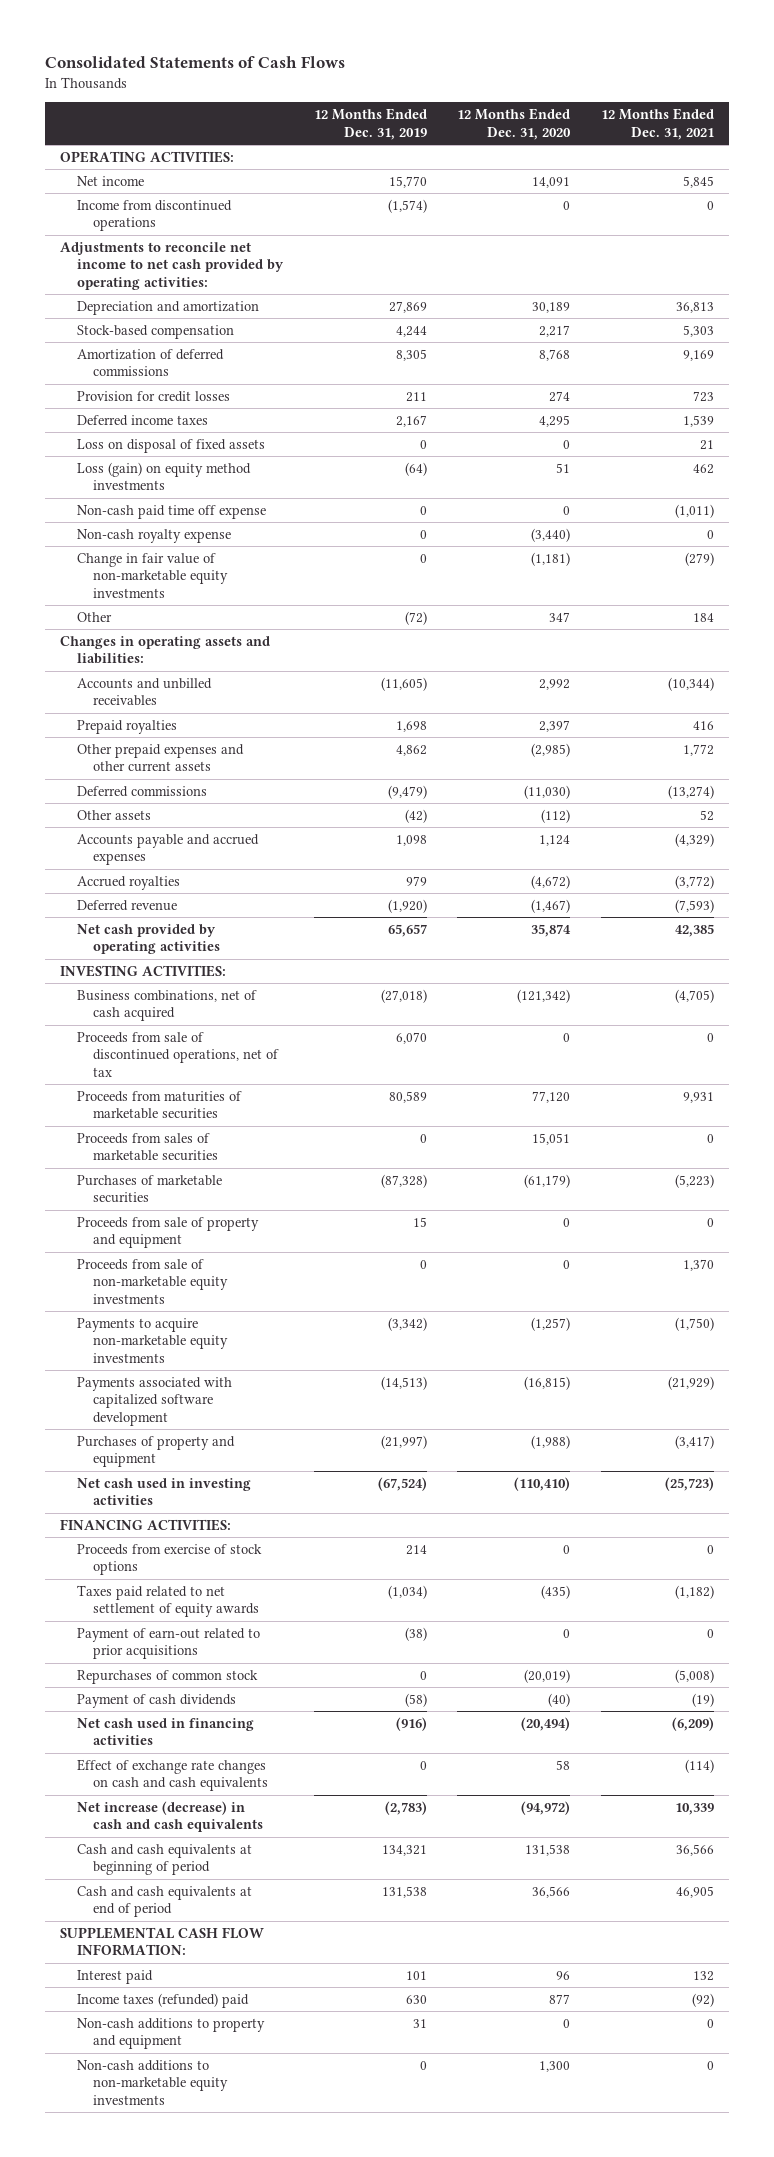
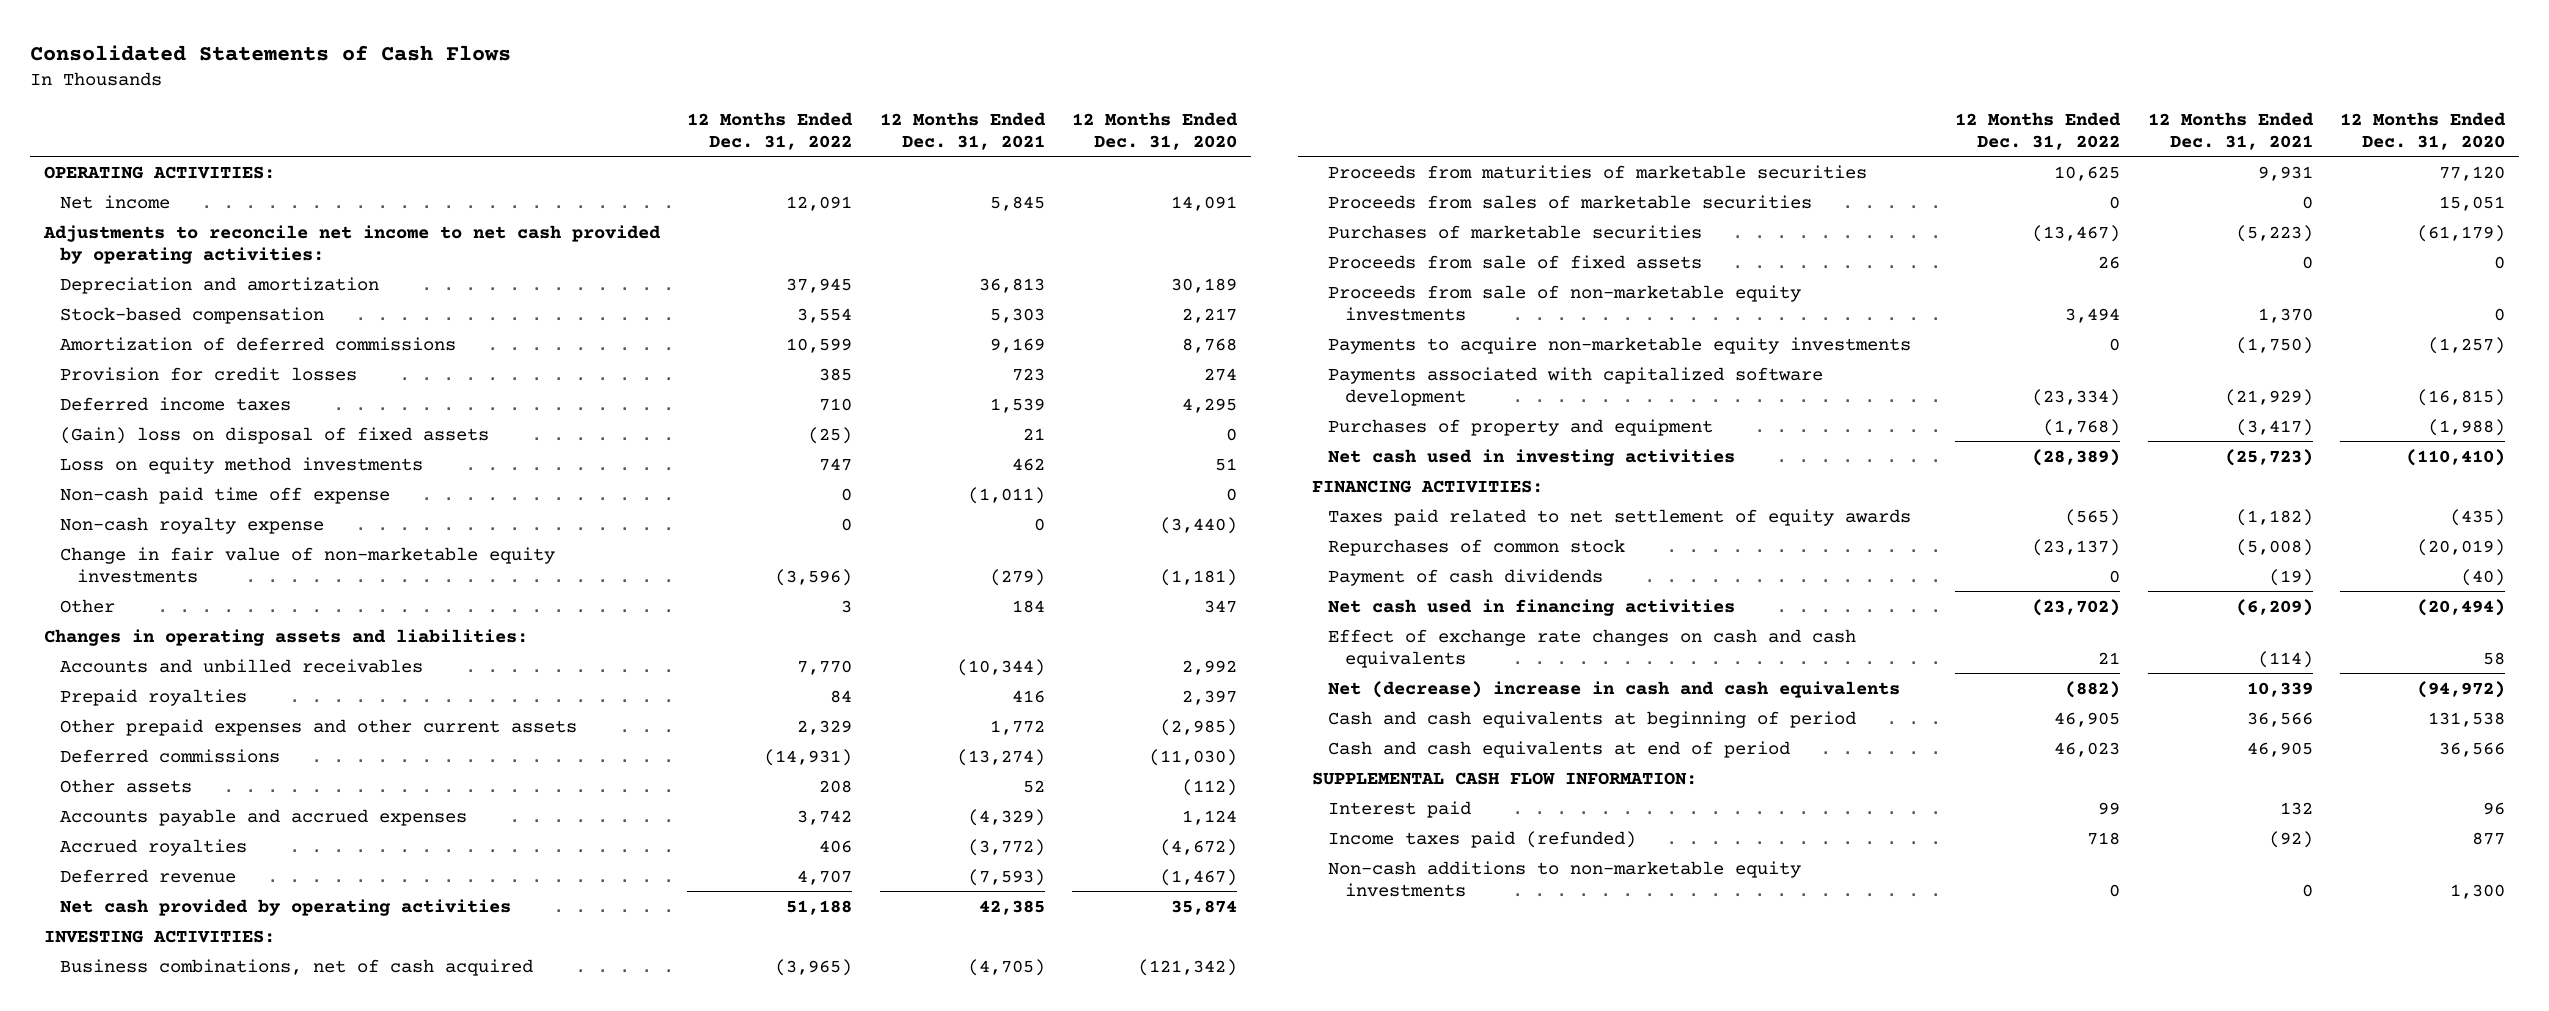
[313,108,427,140] 12 Months Ended Dec. 31, 2019 -> none
none -> [687,111,854,150] 12 Months Ended Dec. 31, 2022
[76,199,232,232] Income from discontinued operations -> none
[76,438,265,453] Loss on disposal of fixed assets -> [60,426,490,444] (Gain) loss on disposal of fixed assets
[76,461,251,491] Loss (gain) on equity method investments -> [60,456,424,474] Loss on equity method investments
[76,1031,280,1077] Proceeds from sale of discontinued operations, net of tax -> none
[76,1216,259,1249] Proceeds from sale of property and equipment -> [1328,254,1703,269] Proceeds from sale of fixed assets
[76,1543,262,1576] Proceeds from exercise of stock options -> none
[76,1627,260,1660] Payment of earn-out related to prior acquisitions -> none
[76,1800,264,1833] Net increase (decrease) in cash and cash equivalents -> [1328,680,1901,698] Net (decrease) increase in cash and cash equivalents
[76,2017,265,2050] Non-cash additions to property and equipment -> none
[76,1992,249,2008] Income taxes (refunded) paid -> [1328,830,1637,848] Income taxes paid (refunded)

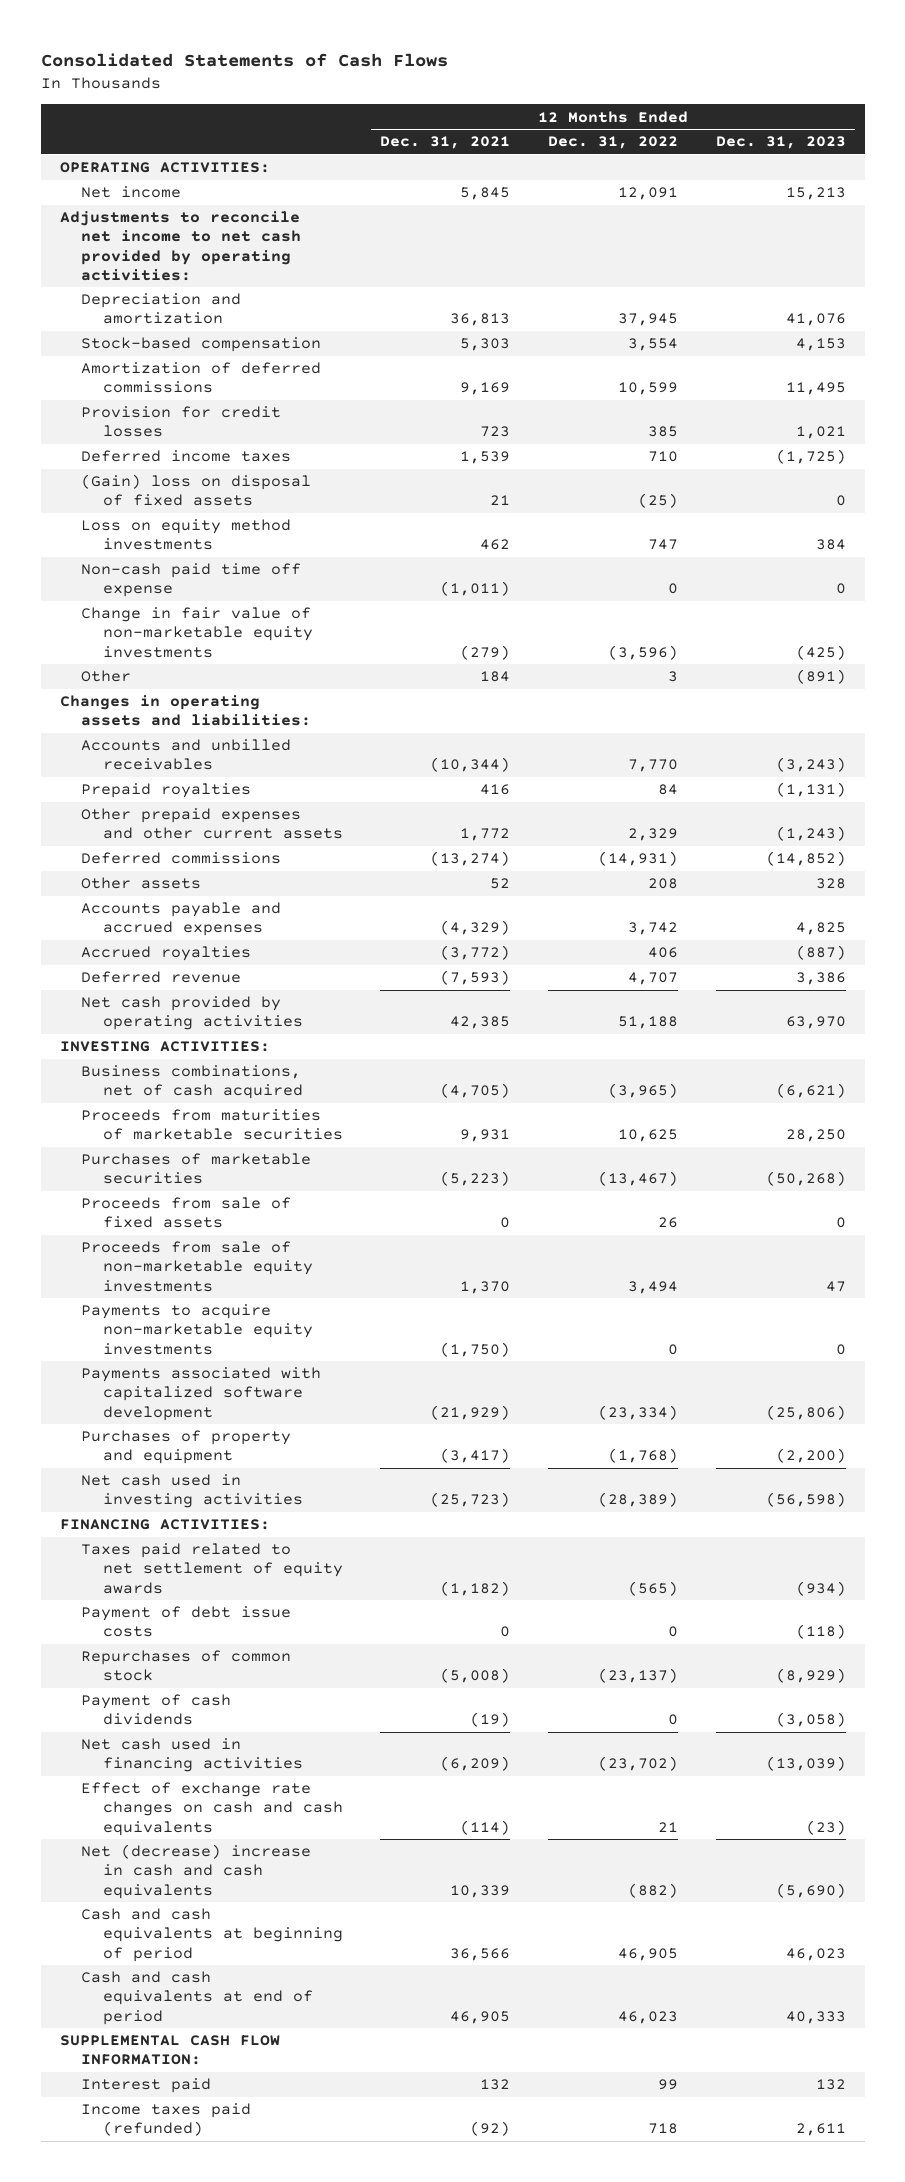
[1072,111,1239,150] 12 Months Ended Dec. 31, 2020 -> none
none -> [715,136,846,150] Dec. 31, 2023
[60,516,325,534] Non-cash royalty expense -> none
[1328,194,1813,209] Proceeds from sales of marketable securities -> none
none -> [81,1606,292,1638] Payment of debt issue costs
[1328,860,1802,897] Non-cash additions to non-marketable equity investments -> none

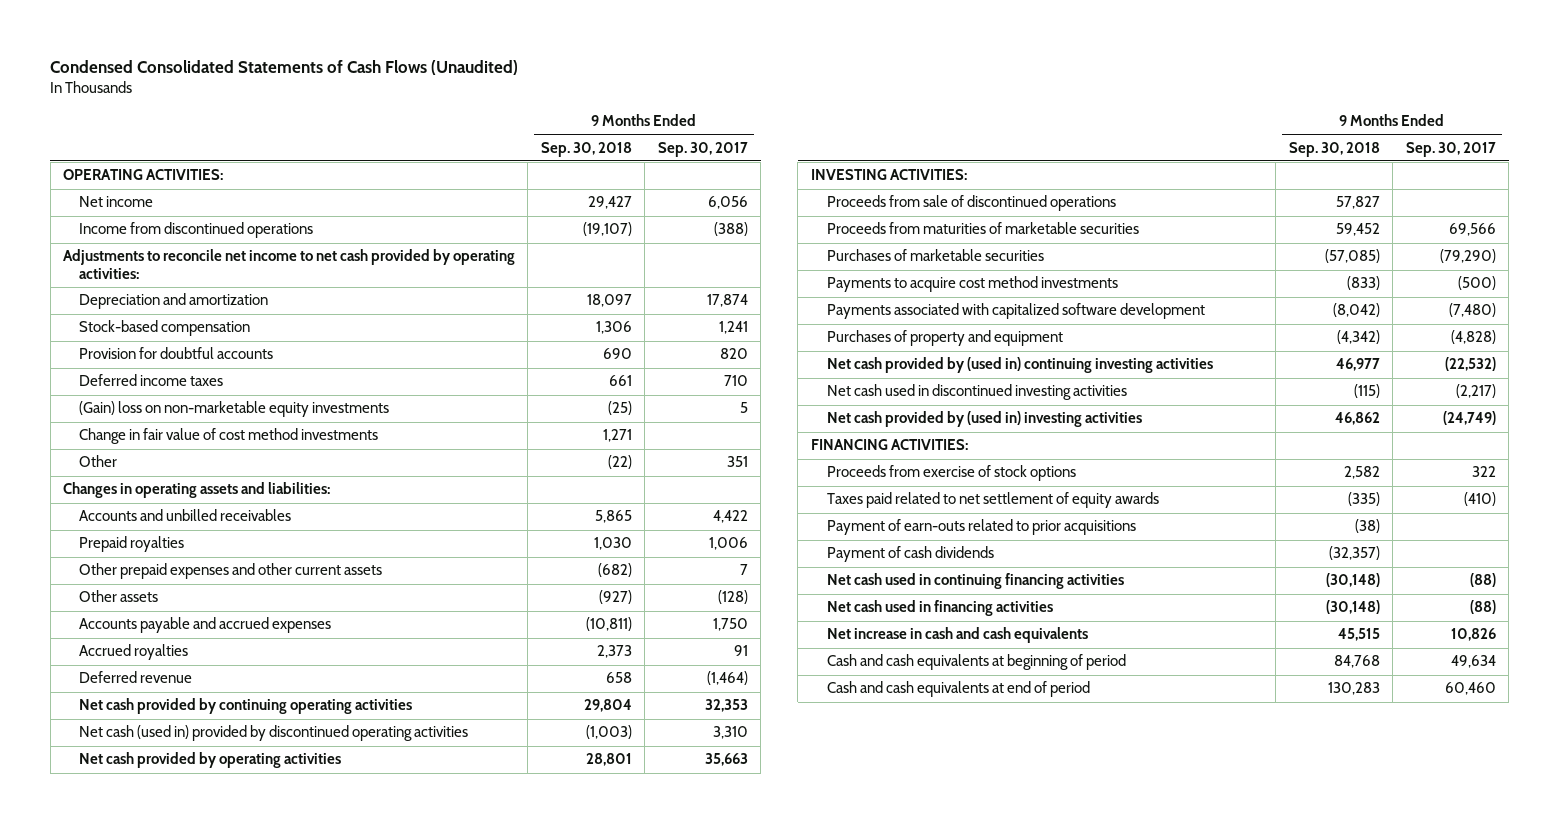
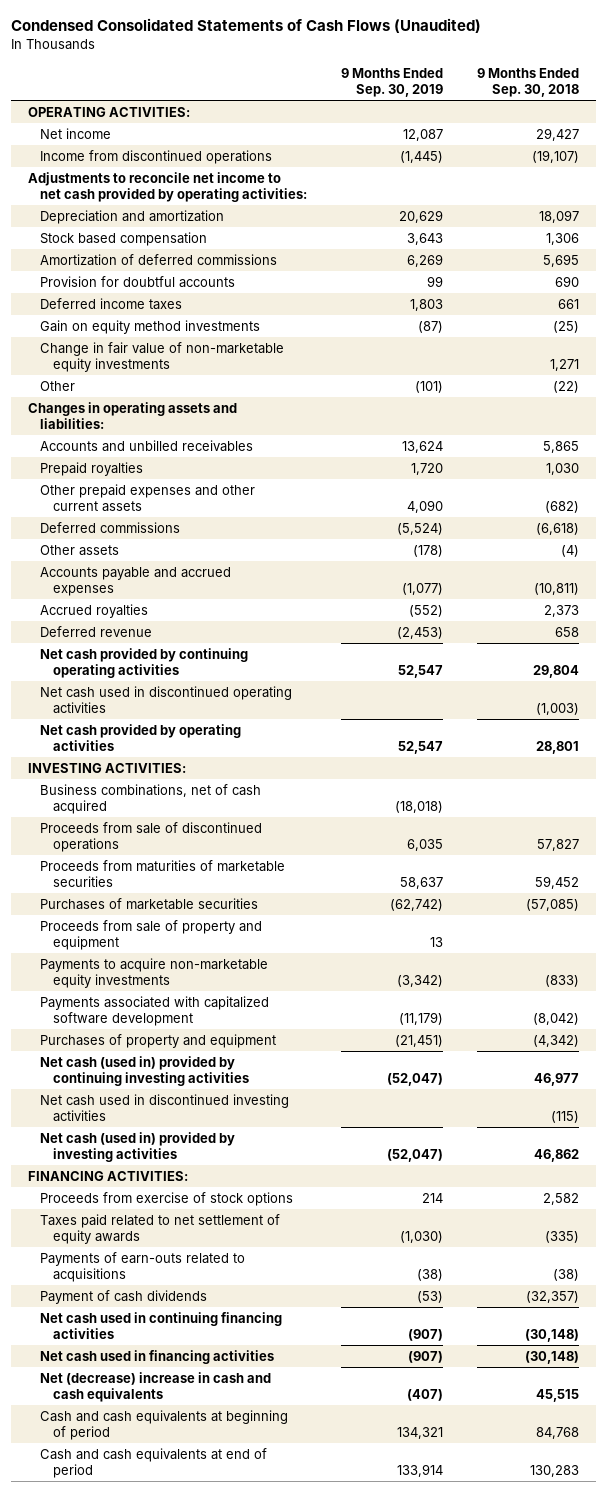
[657,141,748,157] Sep. 30, 2017 -> none
none -> [341,67,444,98] 9 Months Ended Sep. 30, 2019
[78,320,250,337] Stock-based compensation -> [40,231,208,246] Stock based compensation
none -> [40,253,278,266] Amortization of deferred commissions
[78,401,389,418] (Gain) loss on non-marketable equity investments -> [40,319,261,334] Gain on equity method investments
[78,428,378,445] Change in fair value of cost method investments -> [40,341,285,372] Change in fair value of non-marketable equity investments
none -> [40,521,181,533] Deferred commissions
[598,590,632,605] (927) -> [561,544,580,557] (4)
[78,725,468,742] Net cash (used in) provided by discontinued operating activities -> [40,685,293,714] Net cash used in discontinued operating activities
none -> [40,783,262,814] Business combinations, net of cash acquired
none -> [40,919,263,950] Proceeds from sale of property and equipment
[826,276,1118,293] Payments to acquire cost method investments -> [40,957,269,988] Payments to acquire non-marketable equity investments
[826,357,1213,374] Net cash provided by (used in) continuing investing activities -> [40,1055,249,1086] Net cash (used in) provided by continuing investing activities
[826,411,1142,428] Net cash provided by (used in) investing activities -> [40,1131,236,1162] Net cash (used in) provided by investing activities
[826,519,1136,536] Payment of earn-outs related to prior acquisitions -> [40,1251,246,1282] Payments of earn-outs related to acquisitions
[826,627,1088,644] Net increase in cash and cash equivalents -> [40,1371,272,1402] Net (decrease) increase in cash and cash equivalents

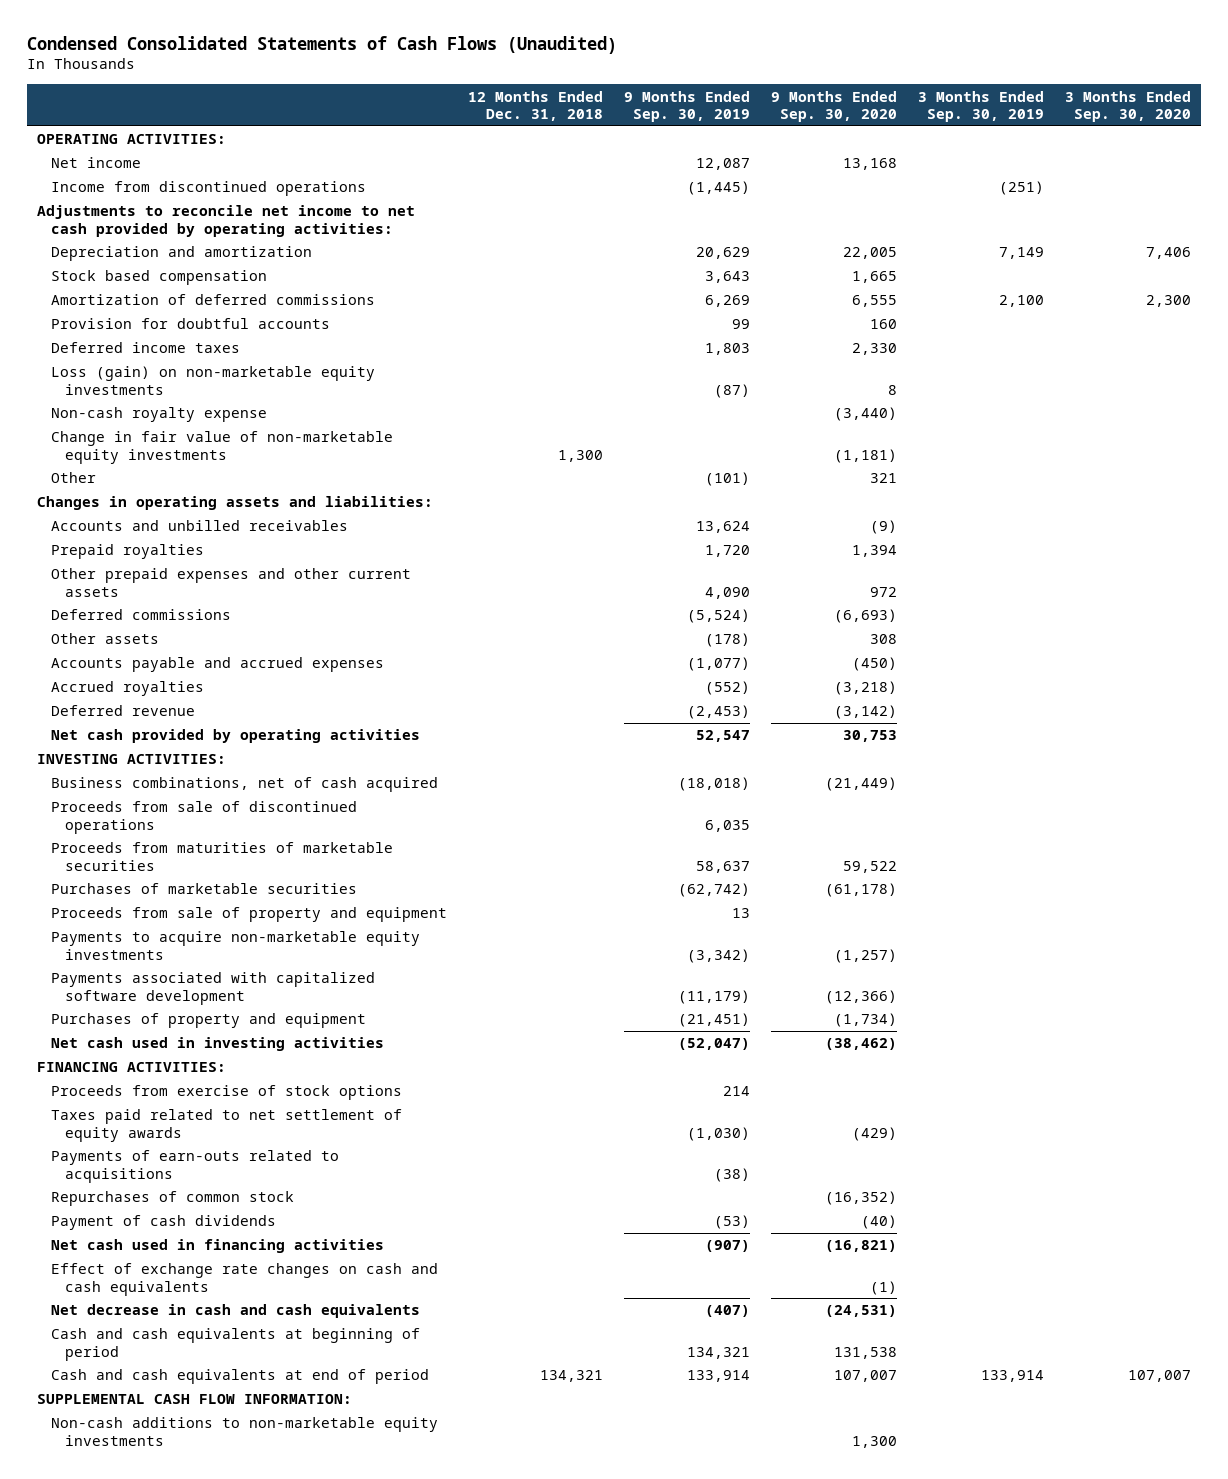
[477,67,580,98] 9 Months Ended Sep. 30, 2018 -> none
none -> [468,90,604,121] 12 Months Ended Dec. 31, 2018
none -> [770,90,897,122] 9 Months Ended Sep. 30, 2020
none -> [917,90,1044,122] 3 Months Ended Sep. 30, 2019
none -> [1064,90,1191,122] 3 Months Ended Sep. 30, 2020
[40,319,261,334] Gain on equity method investments -> [51,366,376,395] Loss (gain) on non-marketable equity investments
none -> [51,407,268,423] Non-cash royalty expense
[40,647,249,678] Net cash provided by continuing operating activities -> none
[40,685,293,714] Net cash used in discontinued operating activities -> none
[40,1055,249,1086] Net cash (used in) provided by continuing investing activities -> none
[40,1093,290,1122] Net cash used in discontinued investing activities -> none
[40,1131,236,1162] Net cash (used in) provided by investing activities -> [51,1037,385,1052] Net cash used in investing activities
none -> [51,1191,295,1207] Repurchases of common stock
[40,1311,283,1339] Net cash used in continuing financing activities -> none
none -> [51,1263,439,1296] Effect of exchange rate changes on cash and cash equivalents
[40,1371,272,1402] Net (decrease) increase in cash and cash equivalents -> [51,1304,421,1319] Net decrease in cash and cash equivalents
none -> [37,1394,353,1405] SUPPLEMENTAL CASH FLOW INFORMATION:
none -> [51,1417,439,1446] Non-cash additions to non-marketable equity investments

